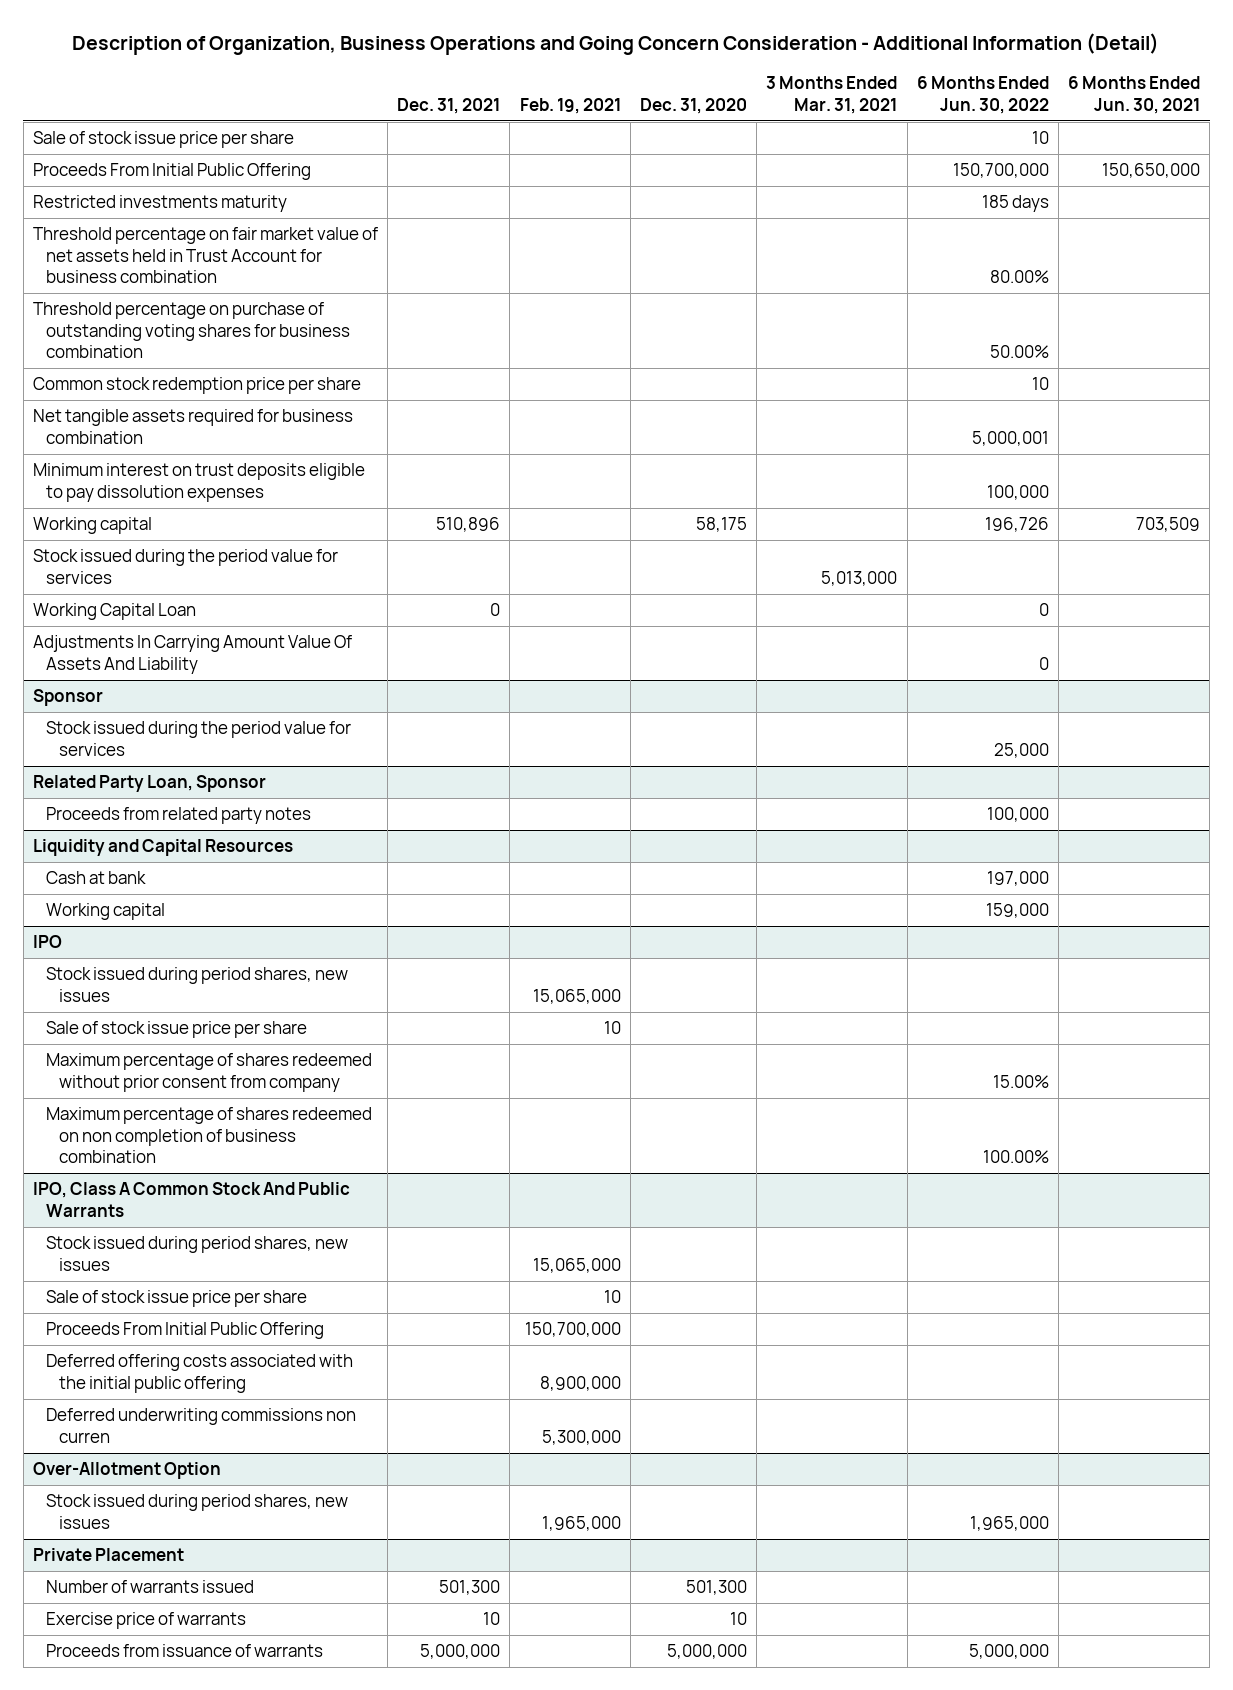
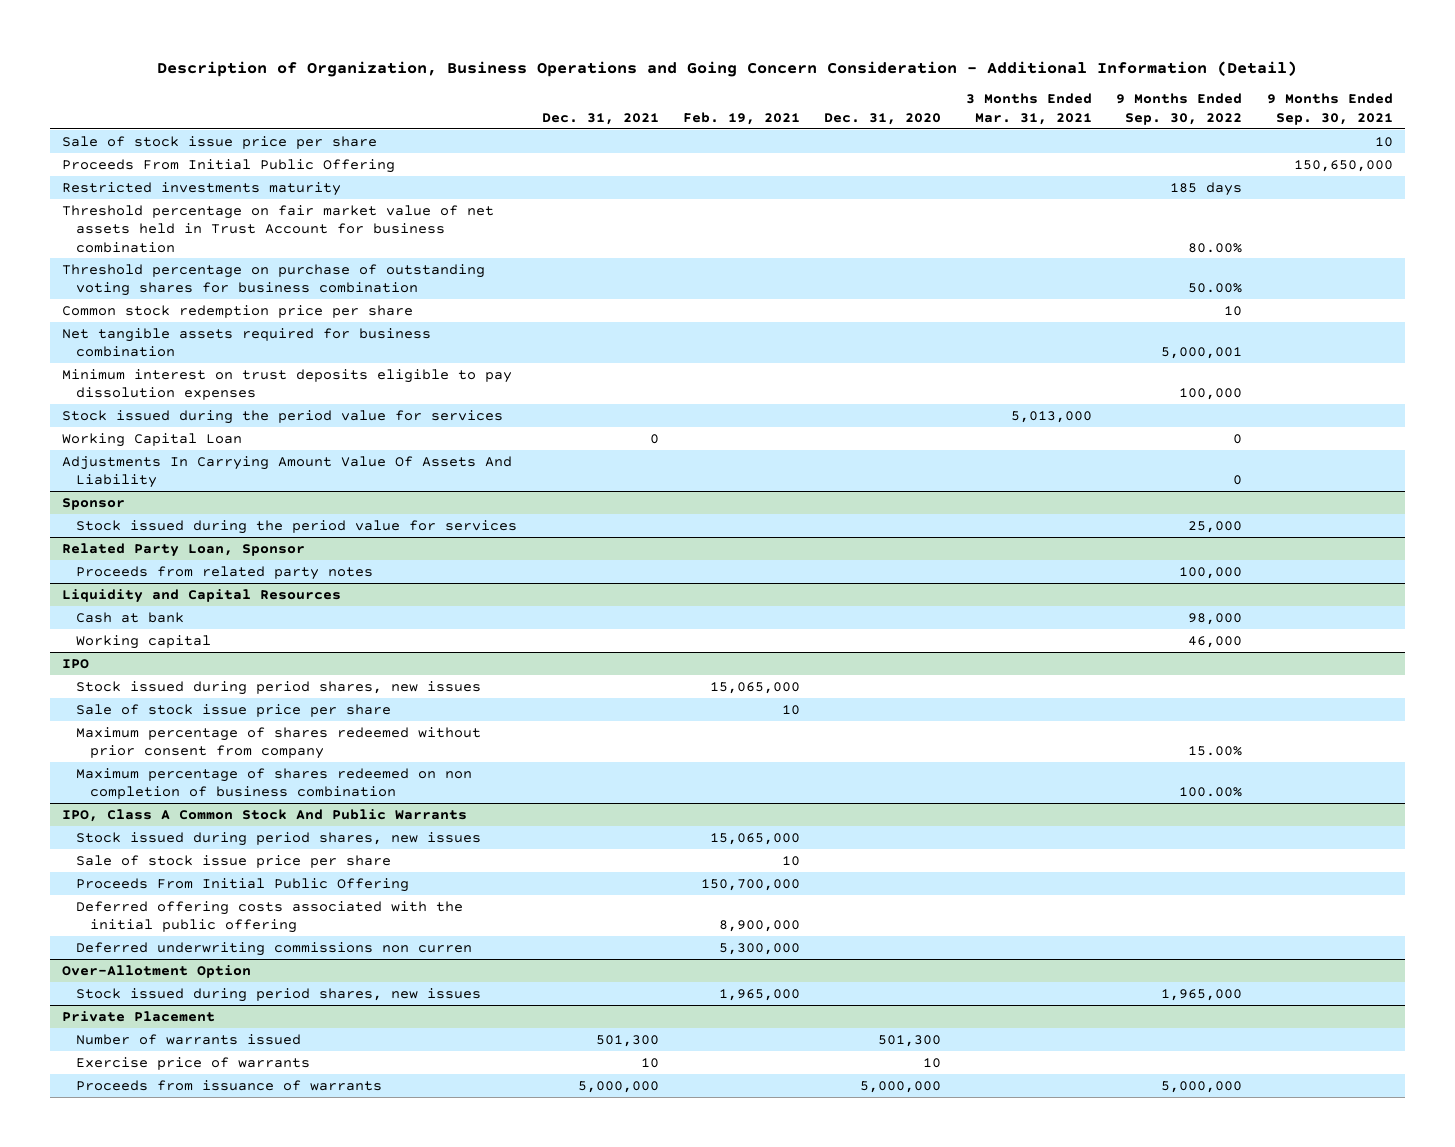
[916,76,1049,114] 6 Months Ended Jun. 30, 2022 -> none
[1068,76,1201,114] 6 Months Ended Jun. 30, 2021 -> none
none -> [1116,93,1243,125] 9 Months Ended Sep. 30, 2022
none -> [1266,93,1393,125] 9 Months Ended Sep. 30, 2021
[32,517,152,535] Working capital -> none

